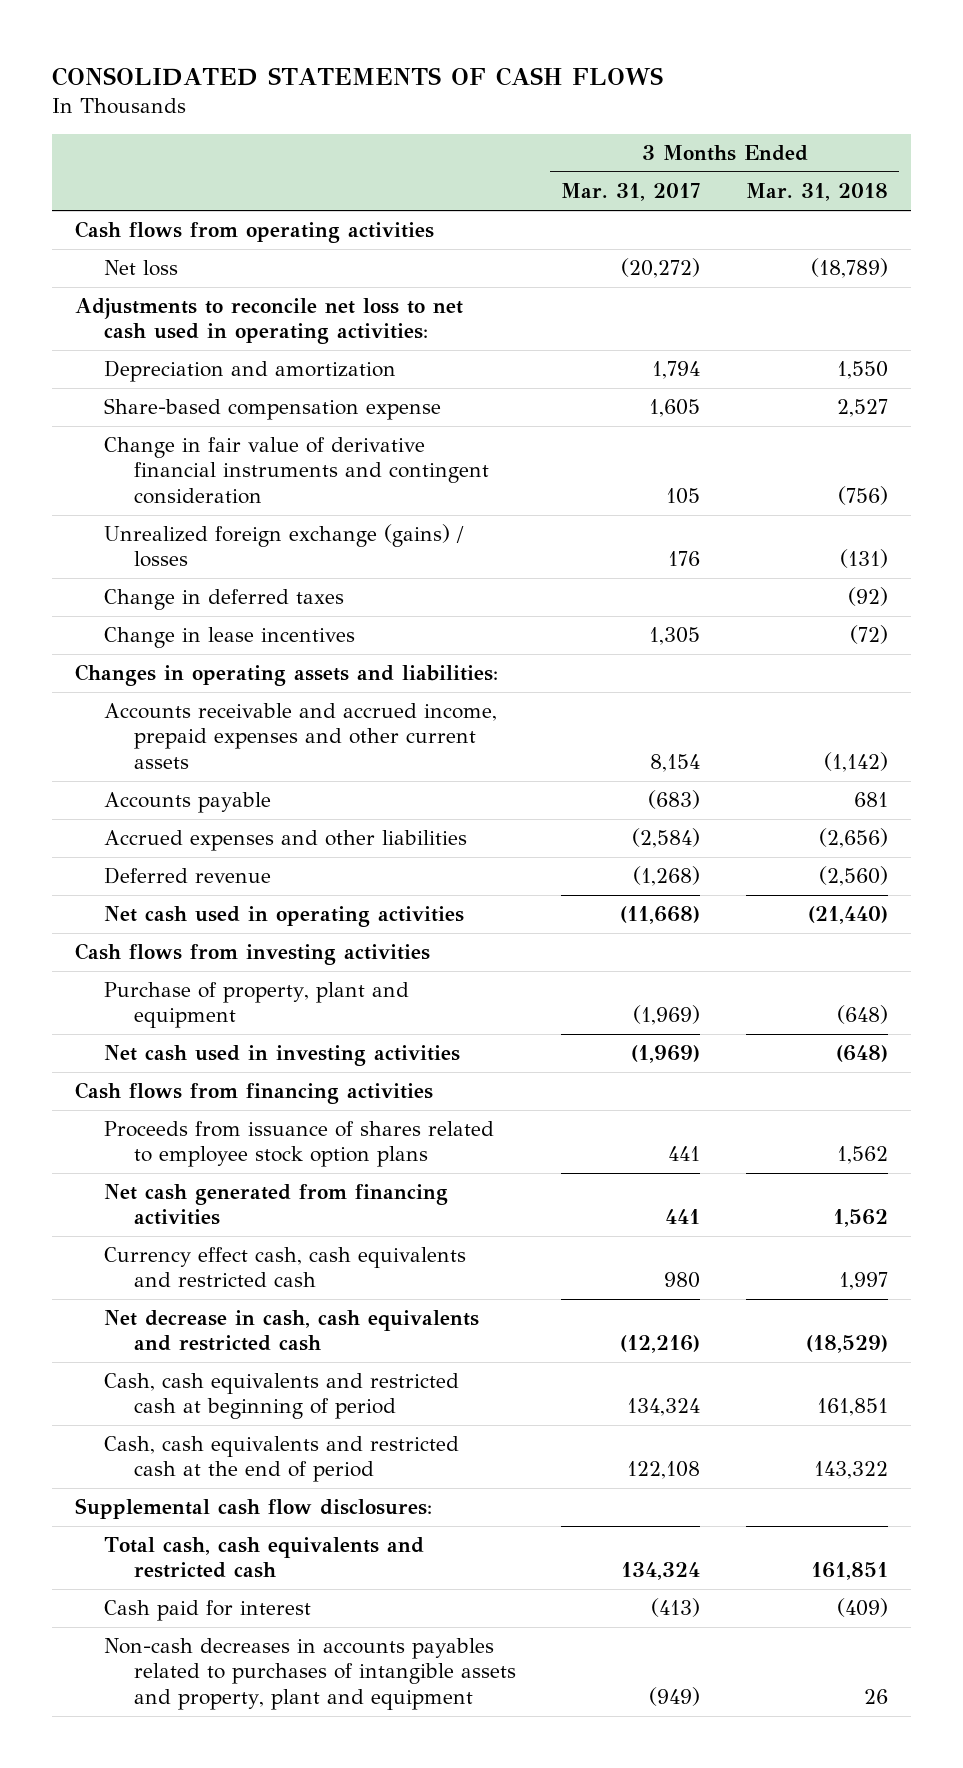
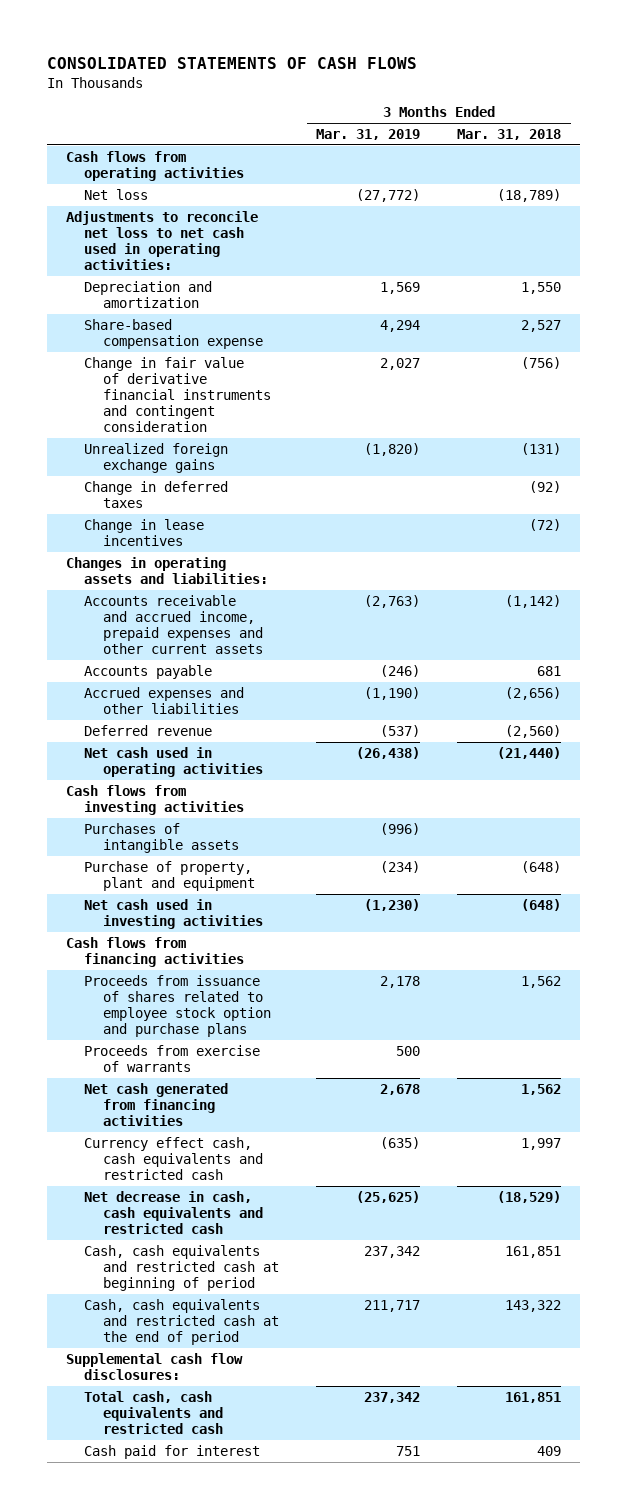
[561,183,701,202] Mar. 31, 2017 -> none
none -> [316,129,421,141] Mar. 31, 2019
[104,524,465,568] Unrealized foreign exchange (gains) / losses -> [84,442,229,473] Unrealized foreign exchange gains
none -> [84,822,239,853] Purchases of intangible assets
[104,1121,495,1168] Proceeds from issuance of shares related to employee stock option plans -> [84,974,271,1037] Proceeds from issuance of shares related to employee stock option and purchase plans
none -> [84,1044,261,1072] Proceeds from exercise of warrants
[104,1638,516,1710] Non-cash decreases in accounts payables related to purchases of intangible assets and property, plant and equipment -> none
[836,1598,888,1618] (409) -> [537,1445,562,1456] 409

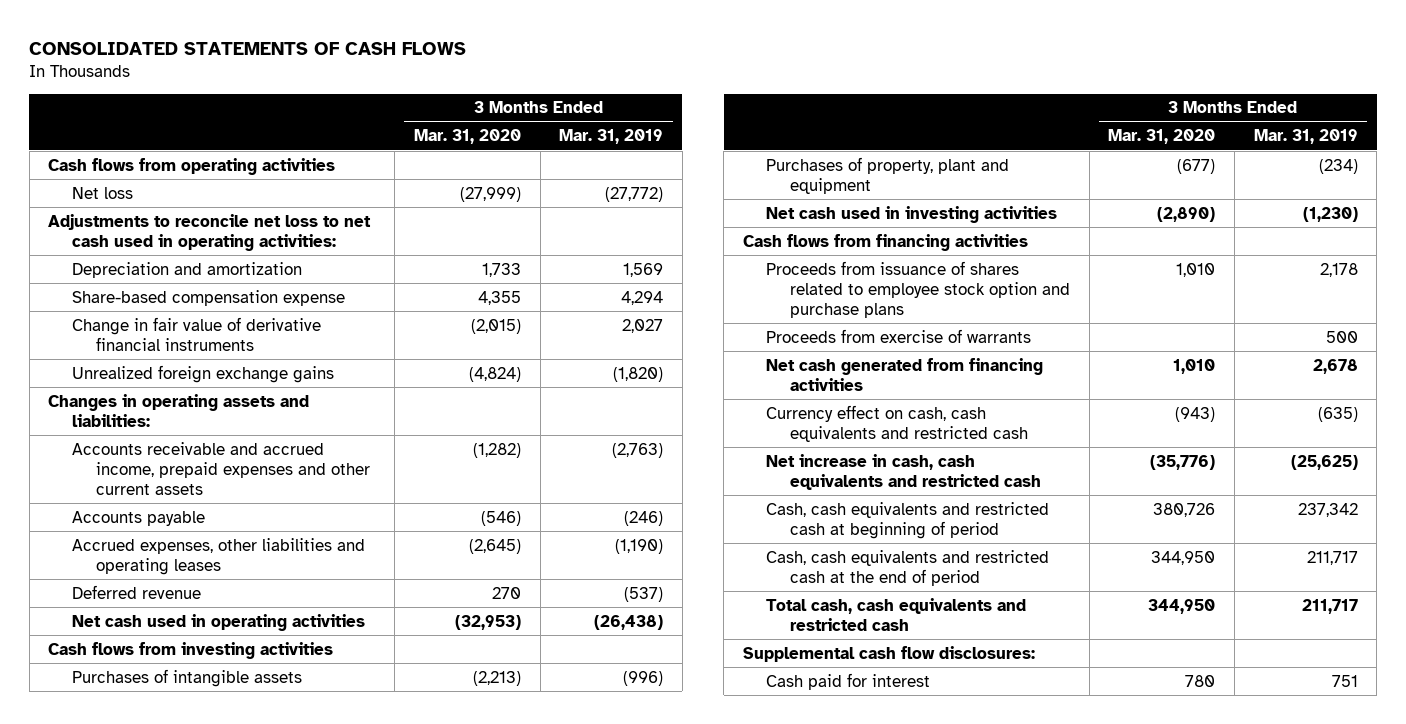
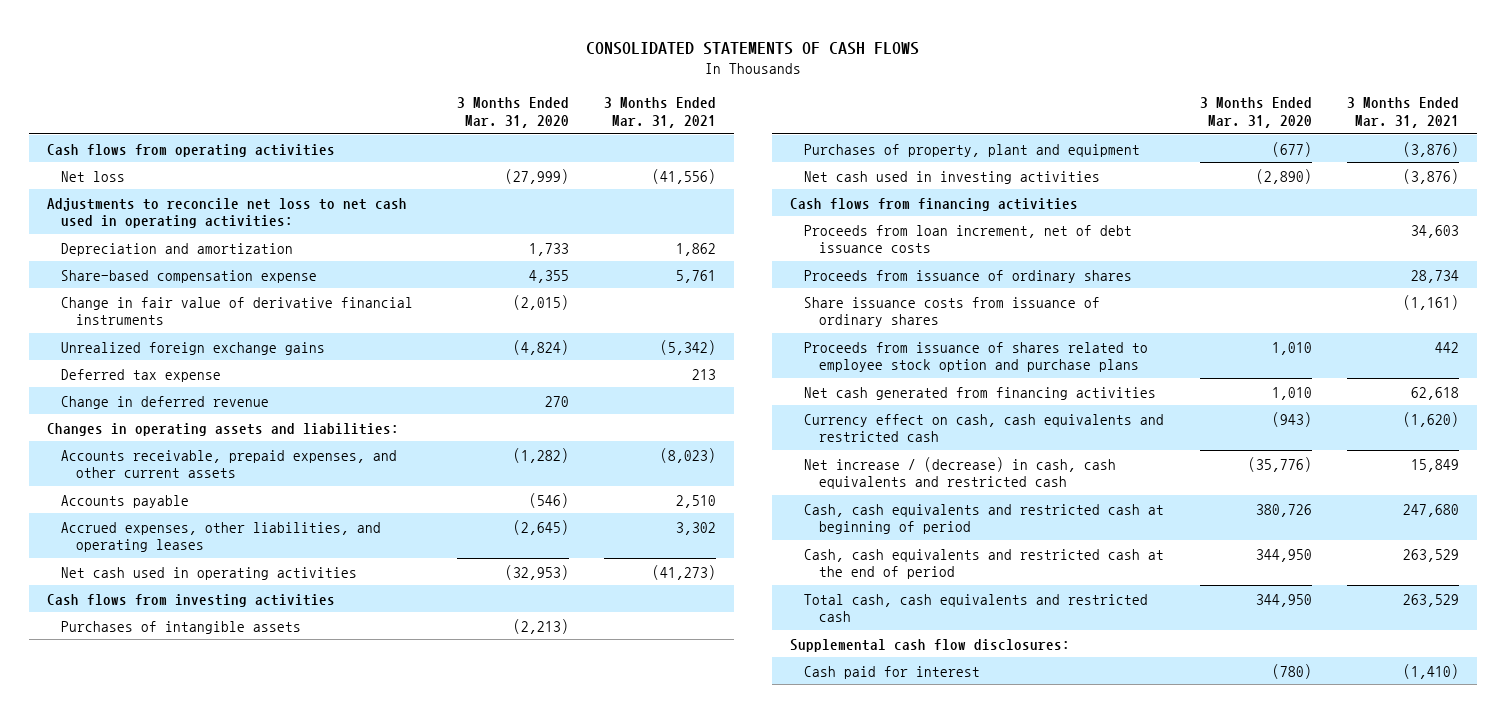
[559,129,664,145] Mar. 31, 2019 -> none
none -> [604,96,717,128] 3 Months Ended Mar. 31, 2021
none -> [61,368,222,382] Deferred tax expense
none -> [61,395,270,409] Change in deferred revenue
[72,441,370,495] Accounts receivable and accrued income, prepaid expenses and other current assets -> [61,449,398,479] Accounts receivable, prepaid expenses, and other current assets
[72,584,202,599] Deferred revenue -> none
[72,537,366,575] Accrued expenses, other liabilities and operating leases -> [61,521,382,553] Accrued expenses, other liabilities, and operating leases
none -> [804,224,1133,254] Proceeds from loan increment, net of debt issuance costs
none -> [804,269,1133,283] Proceeds from issuance of ordinary shares
none -> [804,296,1101,328] Share issuance costs from issuance of ordinary shares
[766,328,1032,343] Proceeds from exercise of warrants -> none
[766,453,1042,490] Net increase in cash, cash equivalents and restricted cash -> [804,456,1117,490] Net increase / (decrease) in cash, cash equivalents and restricted cash
[1185,674,1216,687] 780 -> [1271,663,1312,679] (780)

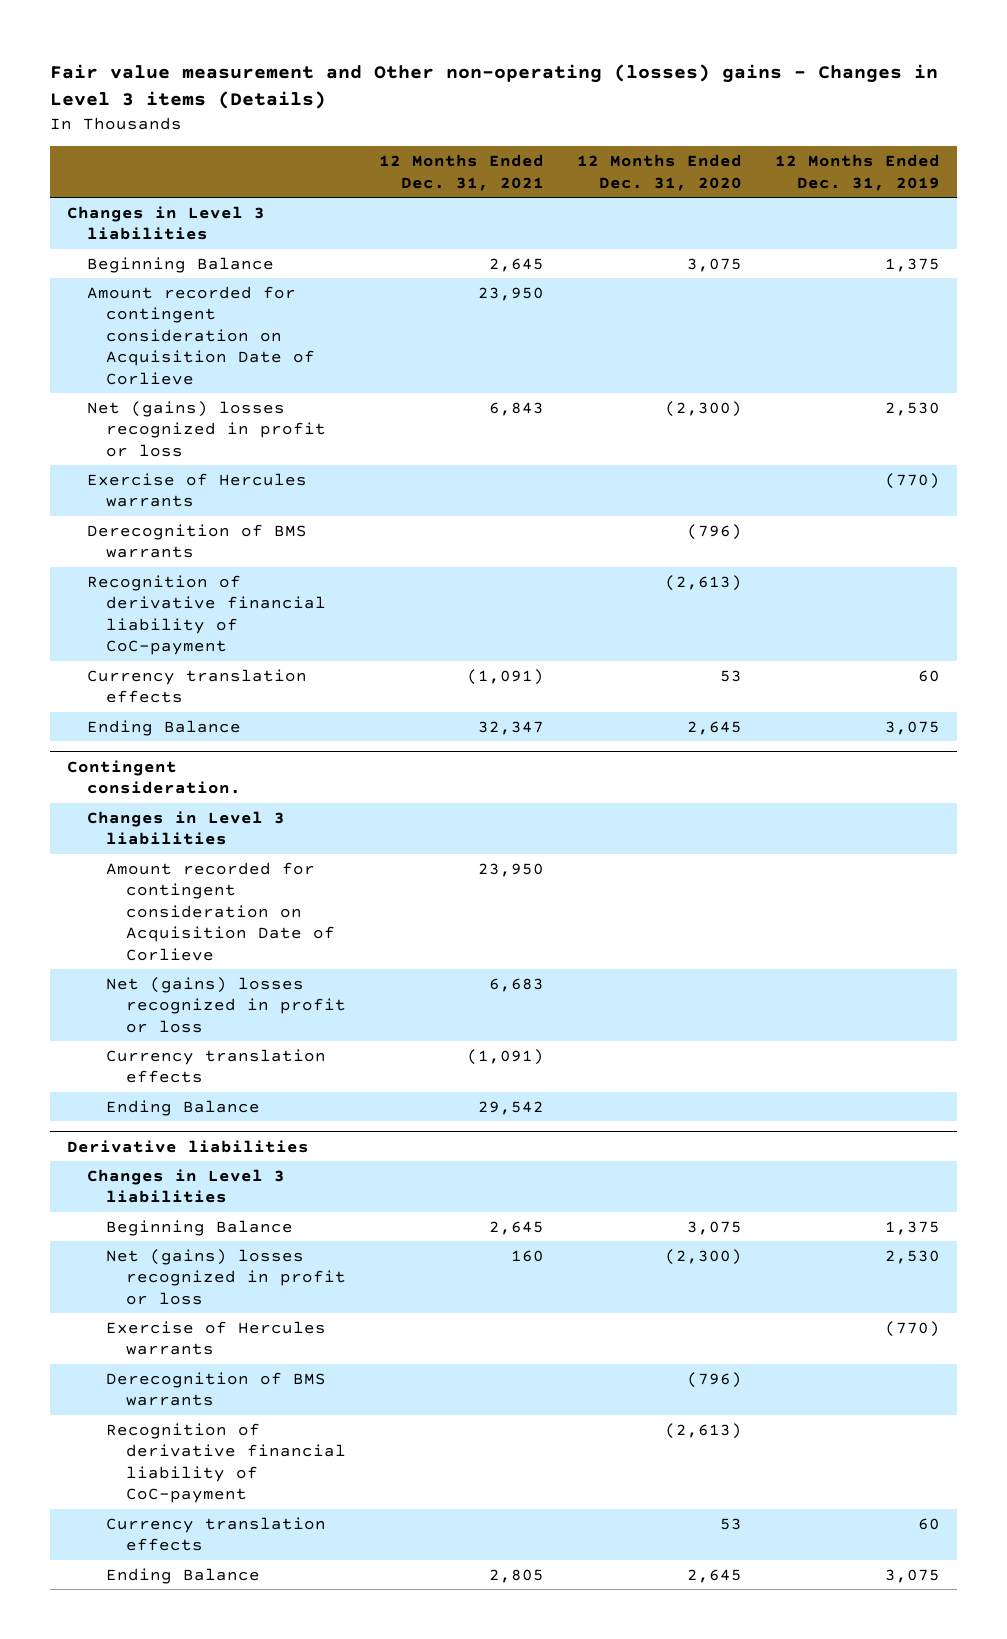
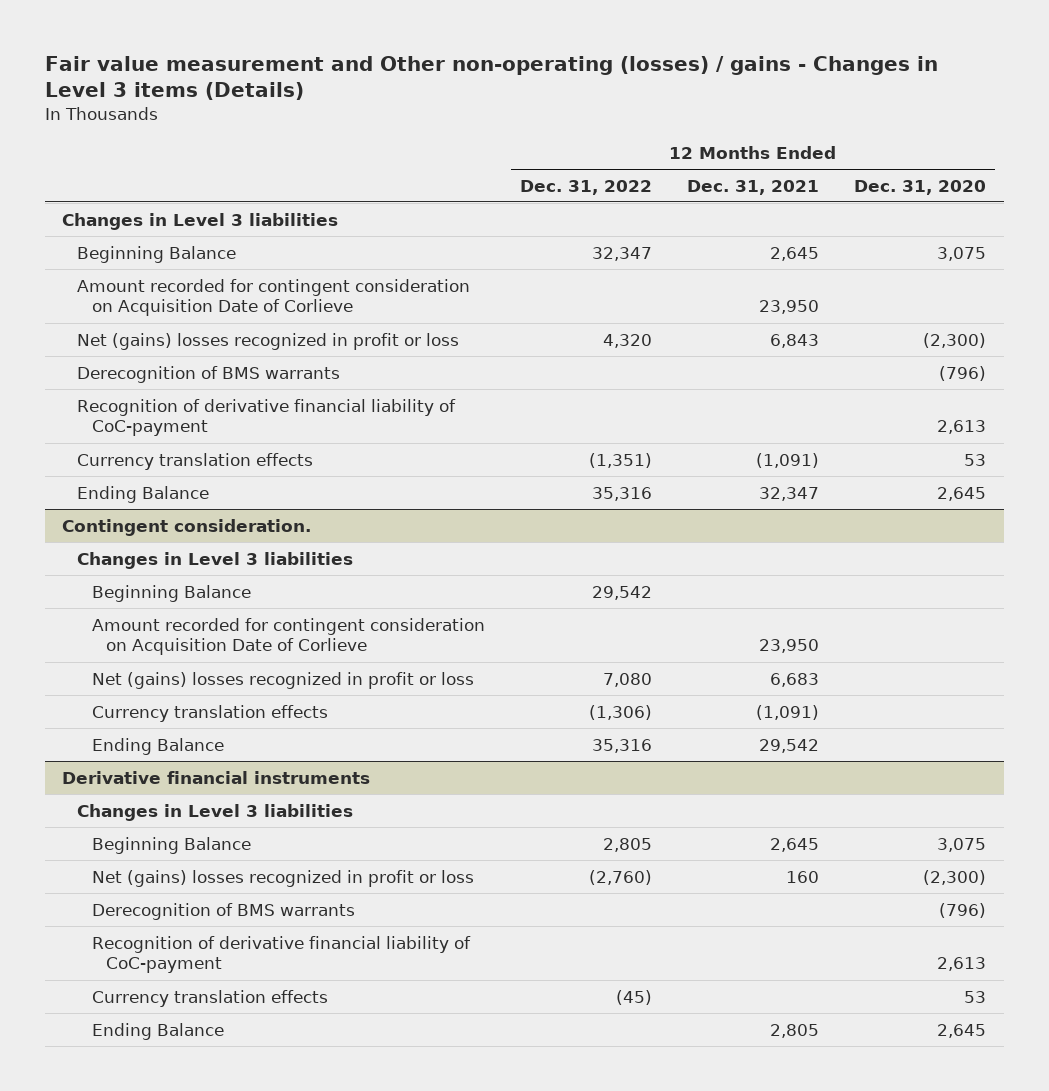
[50,63,939,110] Fair value measurement and Other non-operating (losses) gains - Changes in Level 3 items (Details) -> [44,55,938,100] Fair value measurement and Other non-operating (losses) / gains - Changes in Level 3 items (Details)
[775,154,941,191] 12 Months Ended Dec. 31, 2019 -> none
none -> [519,179,652,195] Dec. 31, 2022
[86,472,307,508] Exercise of Hercules warrants -> none
[665,574,743,591] (2,613) -> [937,420,987,435] 2,613
none -> [91,584,251,602] Beginning Balance
[67,1139,310,1153] Derivative liabilities -> [62,770,371,784] Derivative financial instruments
[106,1320,327,1356] Exercise of Hercules warrants -> none
[665,1422,743,1439] (2,613) -> [937,957,987,972] 2,613

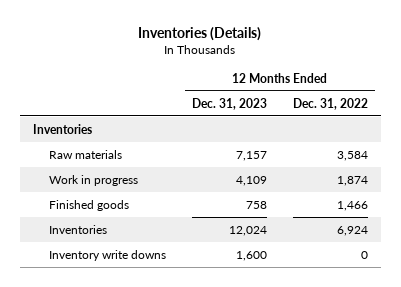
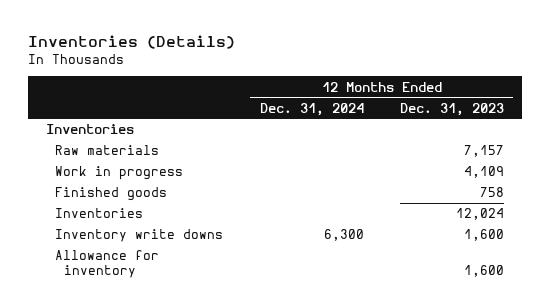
[293,97,369,110] Dec. 31, 2022 -> none
none -> [259,102,364,116] Dec. 31, 2024
none -> [55,250,160,278] Allowance for inventory

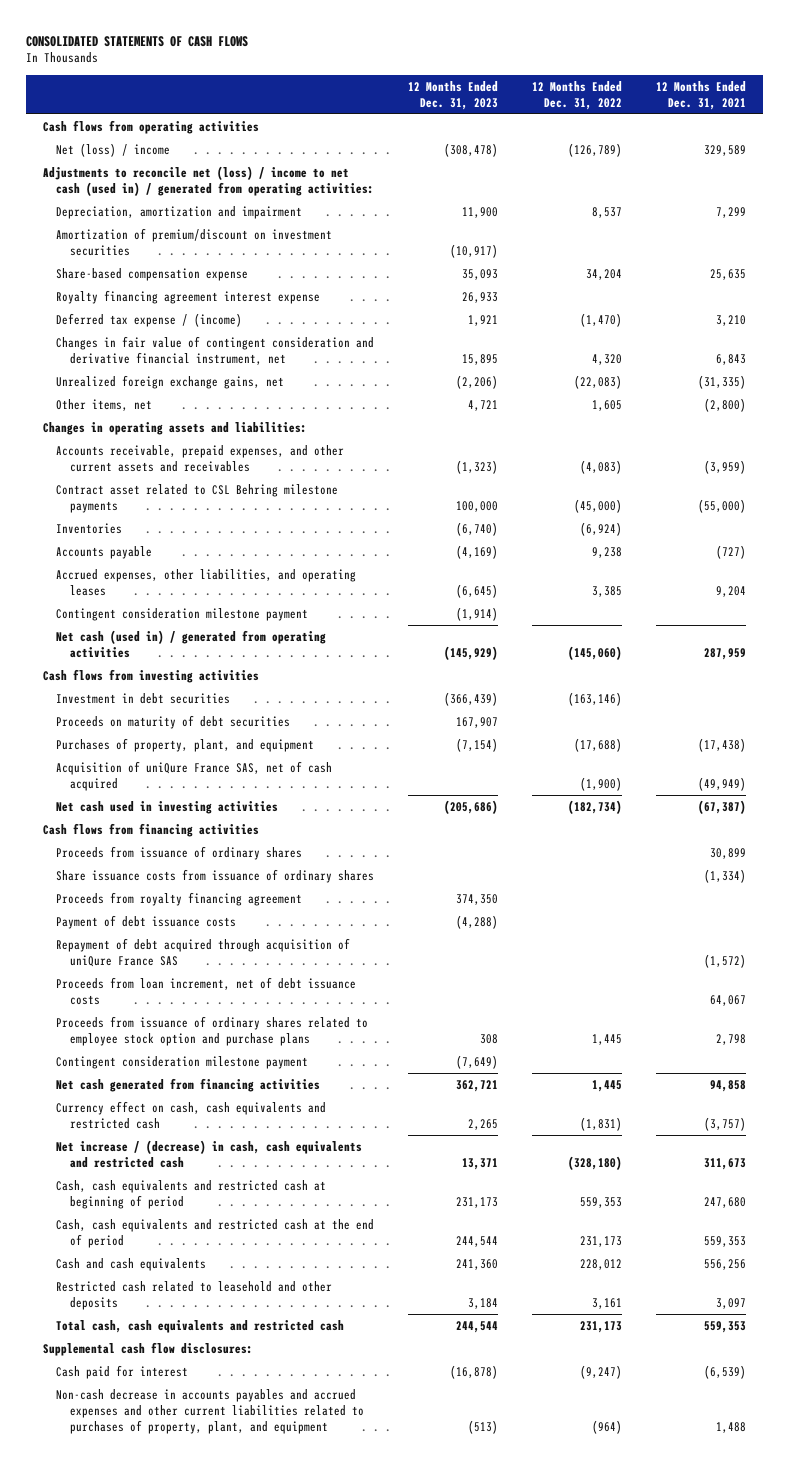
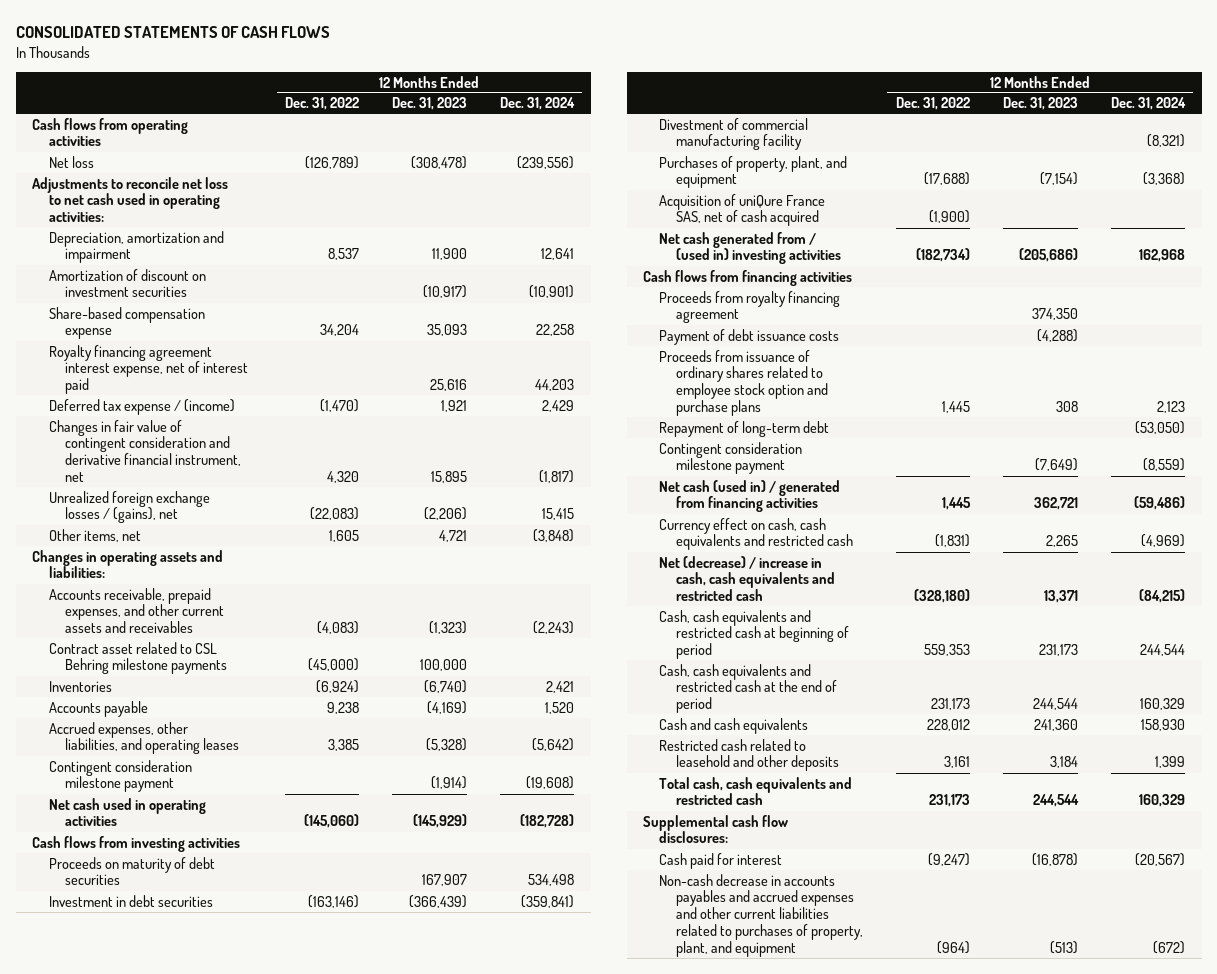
[655,80,746,110] 12 Months Ended Dec. 31, 2021 -> none
none -> [500,97,576,111] Dec. 31, 2024
[56,142,171,157] Net (loss) / income -> [48,155,94,168] Net loss
[43,165,375,196] Adjustments to reconcile net (loss) / income to net cash (used in) / generated from operating activities: -> [32,176,229,223] Adjustments to reconcile net loss to net cash used in operating activities:
[56,227,333,256] Amortization of premium/discount on investment securities -> [48,268,206,298] Amortization of discount on investment securities
[56,289,321,304] Royalty financing agreement interest expense -> [48,344,248,395] Royalty financing agreement interest expense, net of interest paid
[462,291,499,303] 26,933 -> [429,379,467,392] 25,616
[56,374,285,389] Unrealized foreign exchange gains, net -> [48,490,210,524] Unrealized foreign exchange losses / (gains), net
[456,583,499,598] (6,645) -> [425,738,467,752] (5,328)
[56,629,327,658] Net cash (used in) / generated from operating activities -> [48,797,206,827] Net cash used in operating activities
[56,692,231,704] Investment in debt securities -> [48,894,213,907] Investment in debt securities
none -> [659,117,809,151] Divestment of commercial manufacturing facility
[56,800,279,814] Net cash used in investing activities -> [659,231,841,265] Net cash generated from / (used in) investing activities
[56,845,303,860] Proceeds from issuance of ordinary shares -> none
[56,868,375,883] Share issuance costs from issuance of ordinary shares -> none
[56,937,351,967] Repayment of debt acquired through acquisition of uniQure France SAS -> none
[56,976,357,1005] Proceeds from loan increment, net of debt issuance costs -> none
none -> [659,420,830,437] Repayment of long-term debt
[56,1077,321,1092] Net cash generated from financing activities -> [659,479,841,513] Net cash (used in) / generated from financing activities
[56,1139,363,1168] Net increase / (decrease) in cash, cash equivalents and restricted cash -> [659,555,835,602] Net (decrease) / increase in cash, cash equivalents and restricted cash

